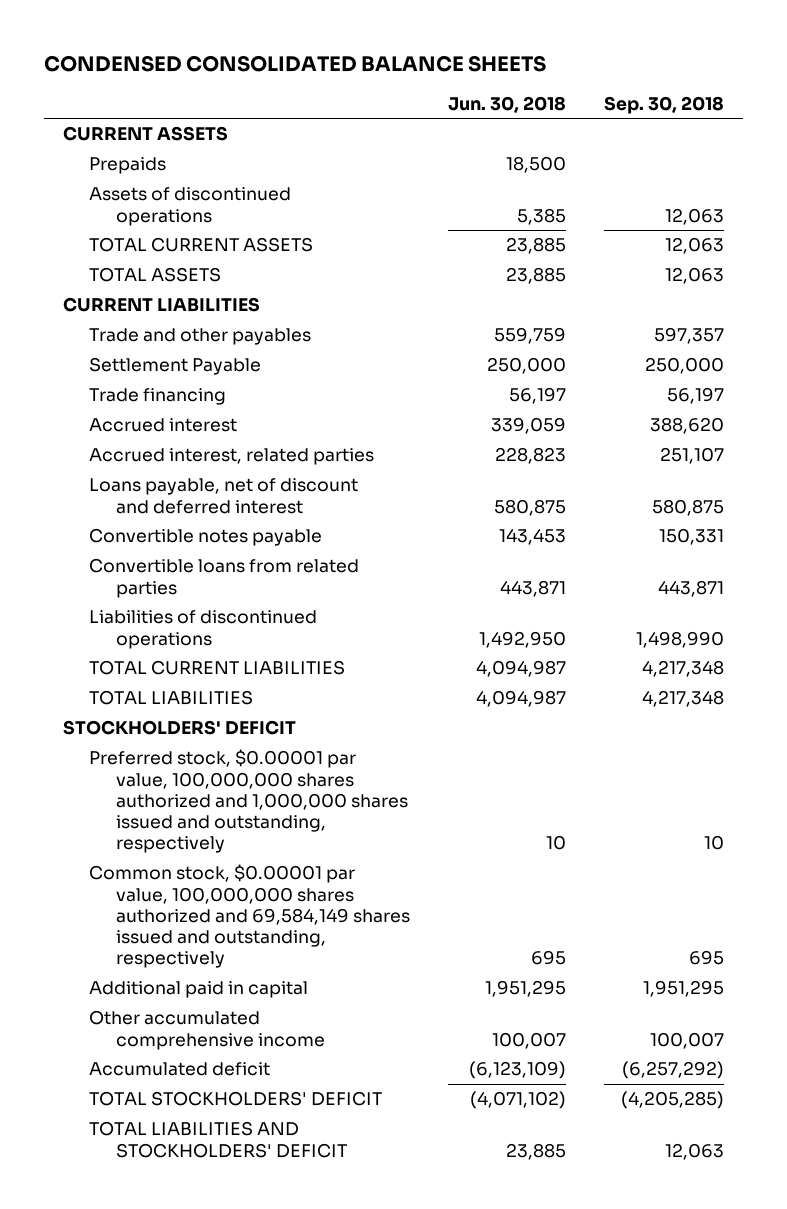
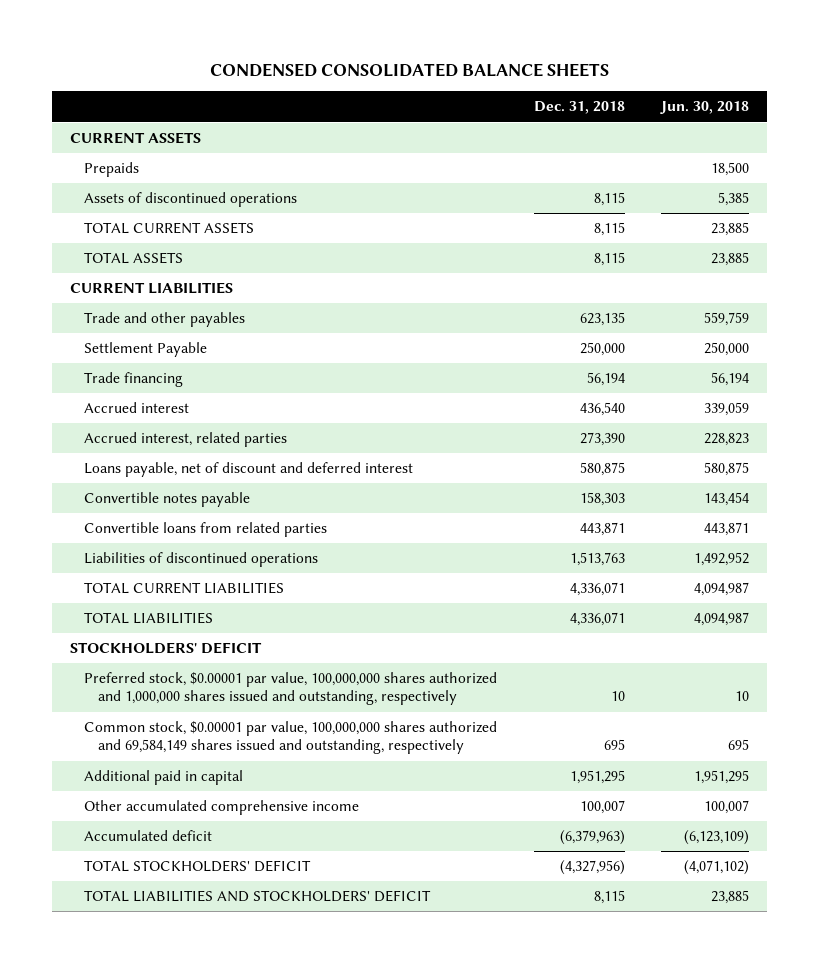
[603,95,724,114] Sep. 30, 2018 -> none
none -> [533,101,625,115] Dec. 31, 2018
[508,387,566,405] 56,197 -> [711,372,750,387] 56,194
[498,528,566,546] 143,453 -> [704,492,750,507] 143,454
[478,630,566,648] 1,492,950 -> [694,552,750,567] 1,492,952

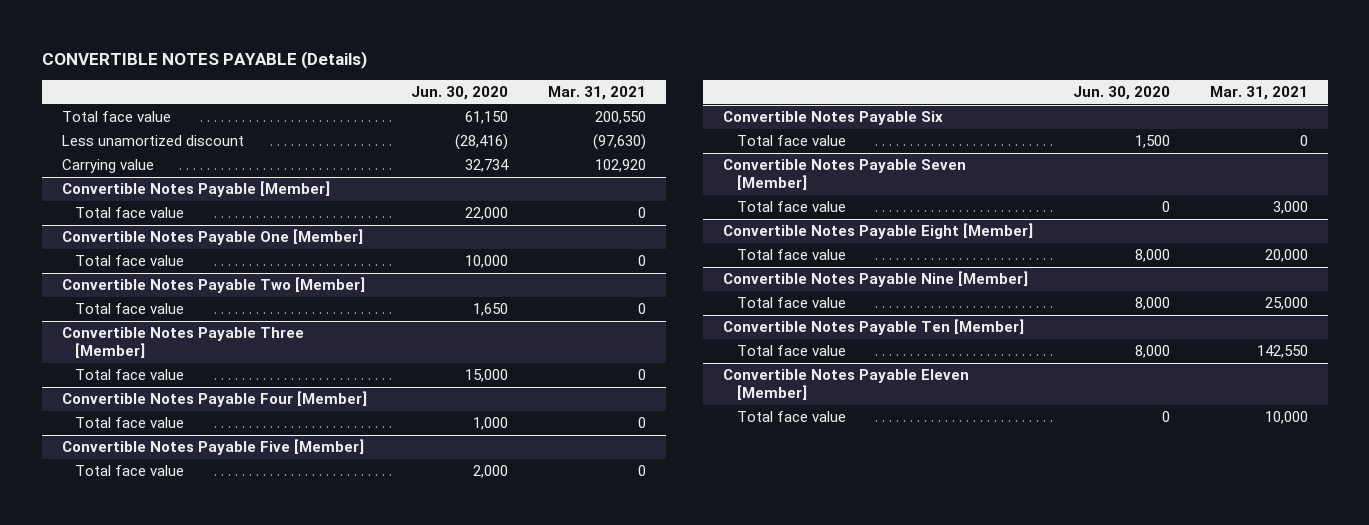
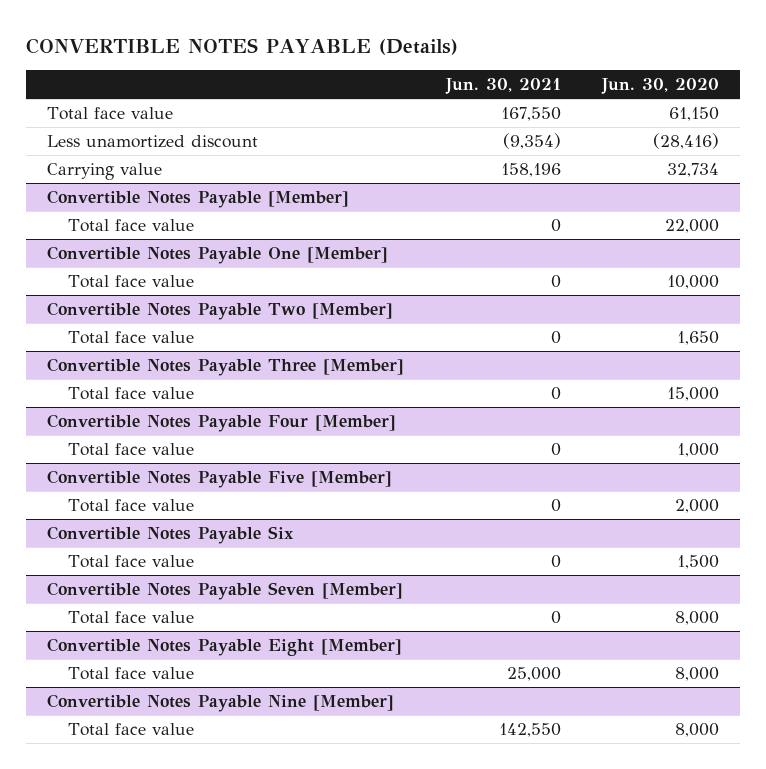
[548,86,647,101] Mar. 31, 2021 -> none
none -> [444,78,561,95] Jun. 30, 2021
[1161,201,1170,213] 0 -> [675,610,720,625] 8,000
[723,319,1025,336] Convertible Notes Payable Ten [Member] -> none
[736,345,846,357] Total face value -> none
[723,369,970,400] Convertible Notes Payable Eleven [Member] -> none
[736,411,846,423] Total face value -> none

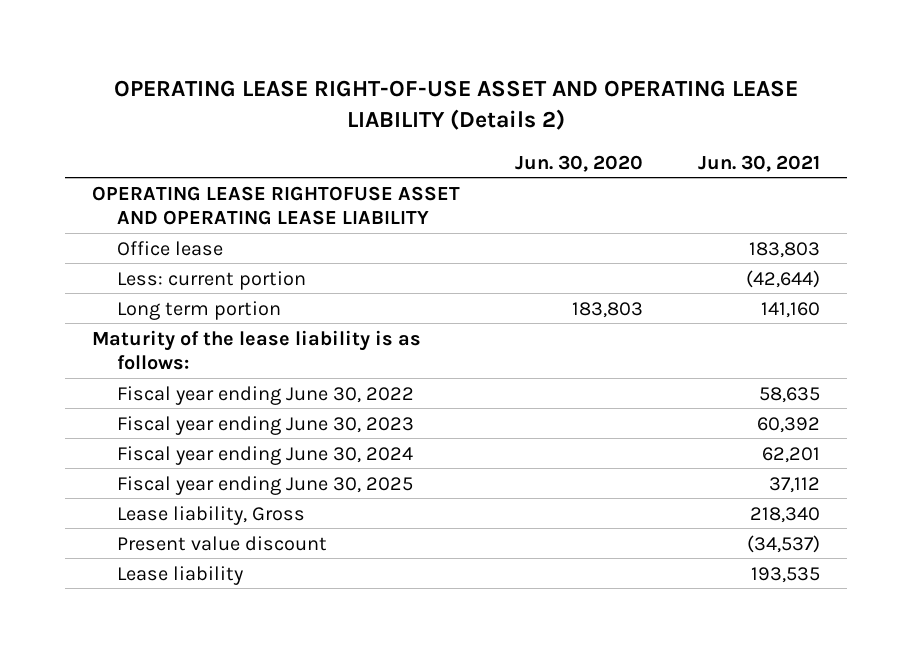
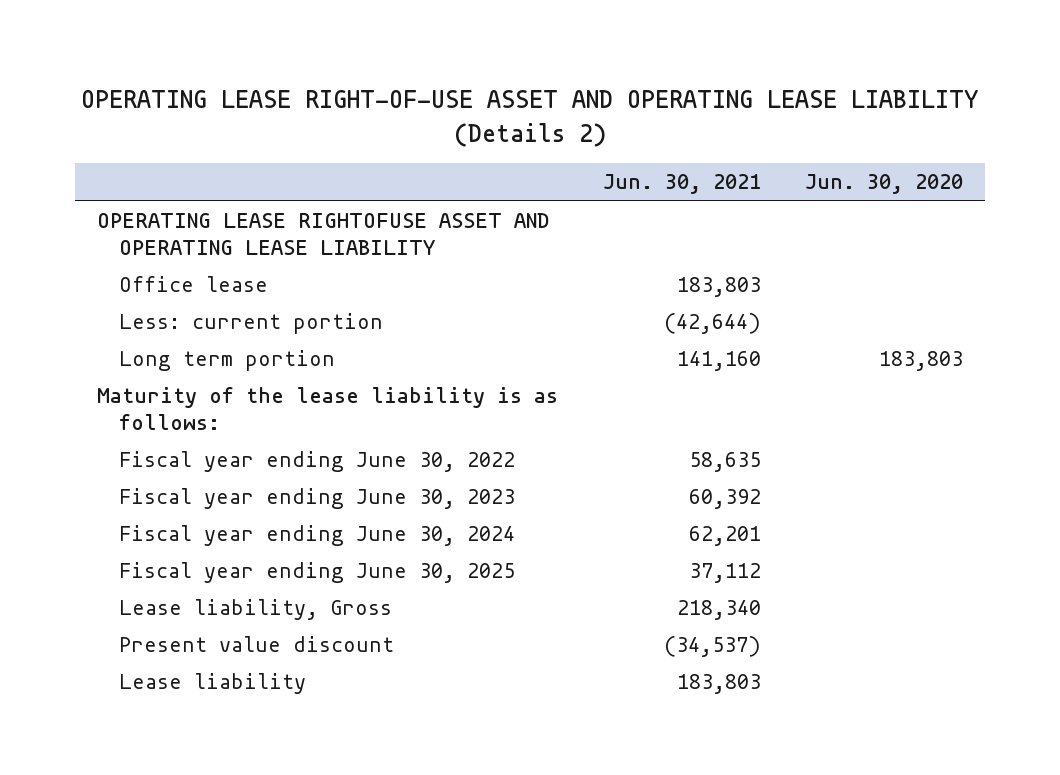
[750,566,820,583] 193,535 -> [676,674,761,695] 183,803

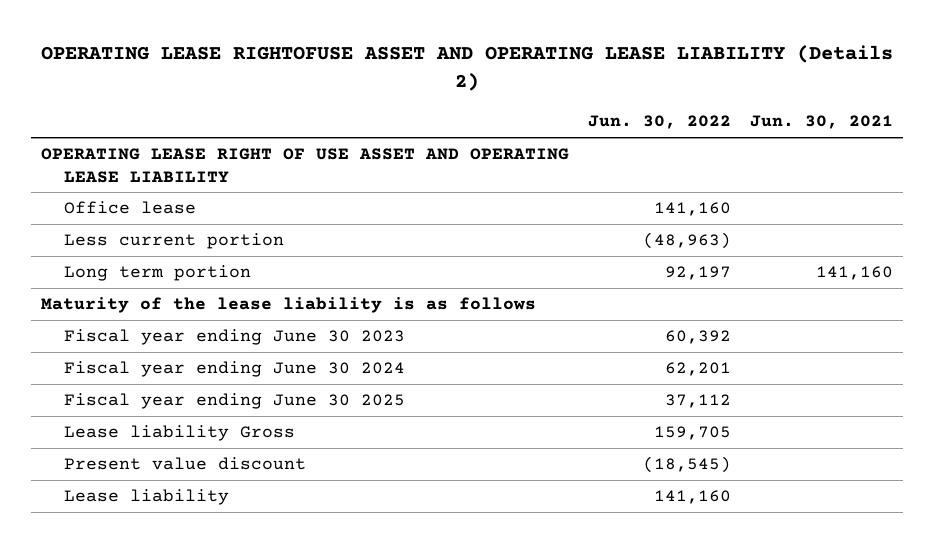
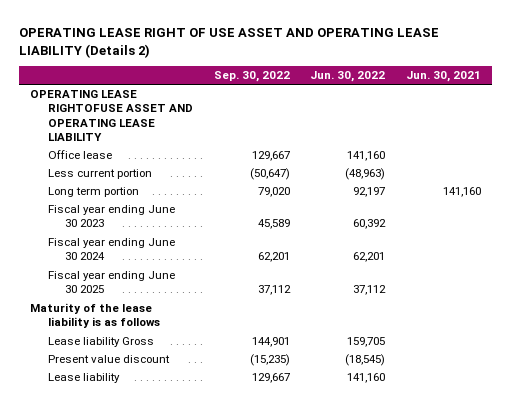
[41,45,894,92] OPERATING LEASE RIGHTOFUSE ASSET AND OPERATING LEASE LIABILITY (Details 2) -> [19,27,440,58] OPERATING LEASE RIGHT OF USE ASSET AND OPERATING LEASE LIABILITY (Details 2)
none -> [213,70,290,82] Sep. 30, 2022
[40,148,569,183] OPERATING LEASE RIGHT OF USE ASSET AND OPERATING LEASE LIABILITY -> [29,90,193,142] OPERATING LEASE RIGHTOFUSE ASSET AND OPERATING LEASE LIABILITY
[40,297,536,314] Maturity of the lease liability is as follows -> [29,303,160,329] Maturity of the lease liability is as follows

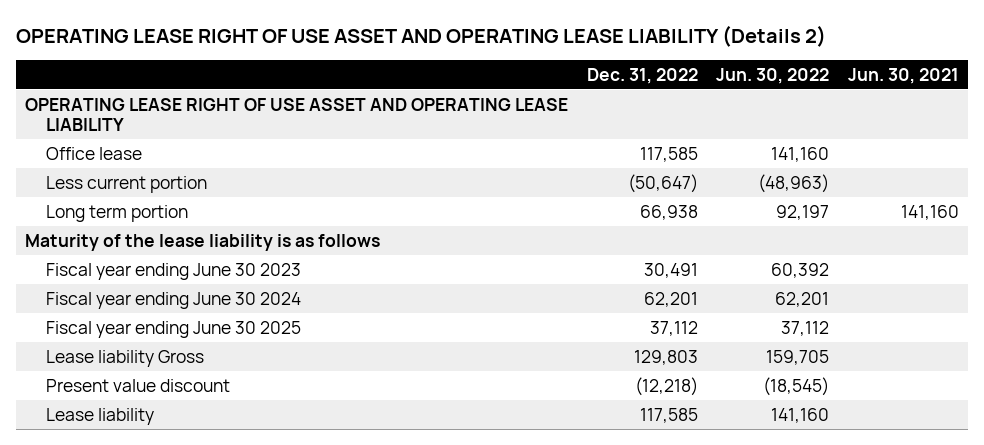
[213,70,290,82] Sep. 30, 2022 -> none
none -> [586,67,698,84] Dec. 31, 2022
[29,90,193,142] OPERATING LEASE RIGHTOFUSE ASSET AND OPERATING LEASE LIABILITY -> [25,97,569,131] OPERATING LEASE RIGHT OF USE ASSET AND OPERATING LEASE LIABILITY
[29,303,160,329] Maturity of the lease liability is as follows -> [25,233,381,251] Maturity of the lease liability is as follows

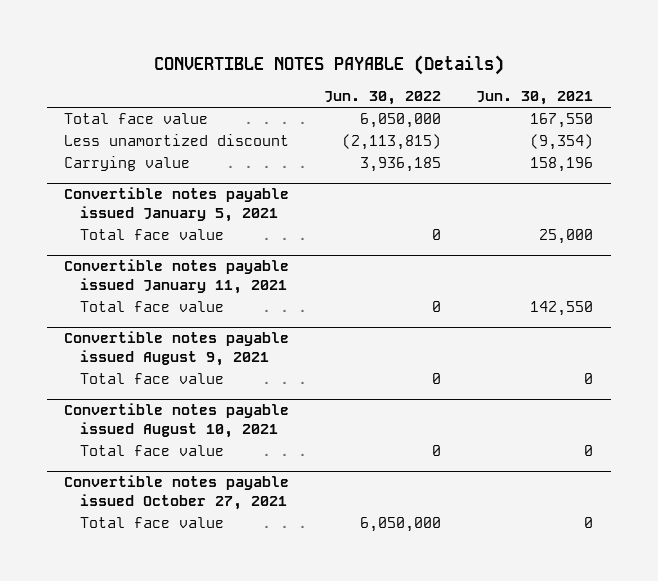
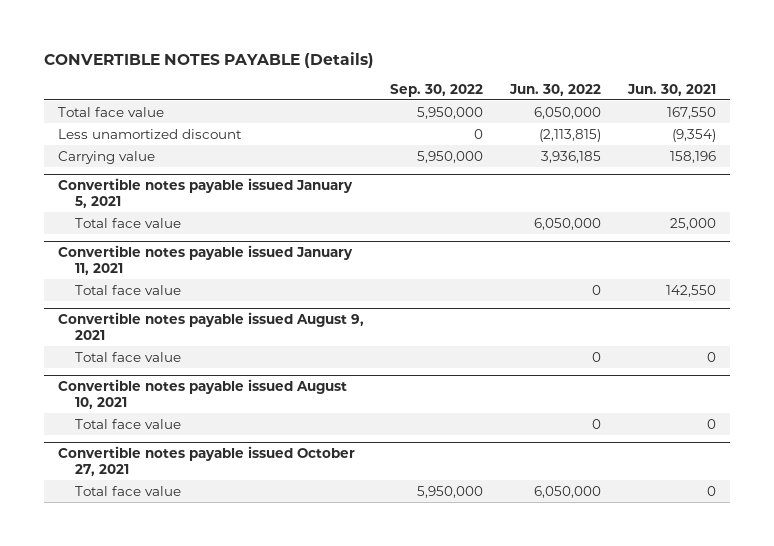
none -> [390,83,484,97] Sep. 30, 2022
[432,229,442,241] 0 -> [534,217,602,230] 6,050,000

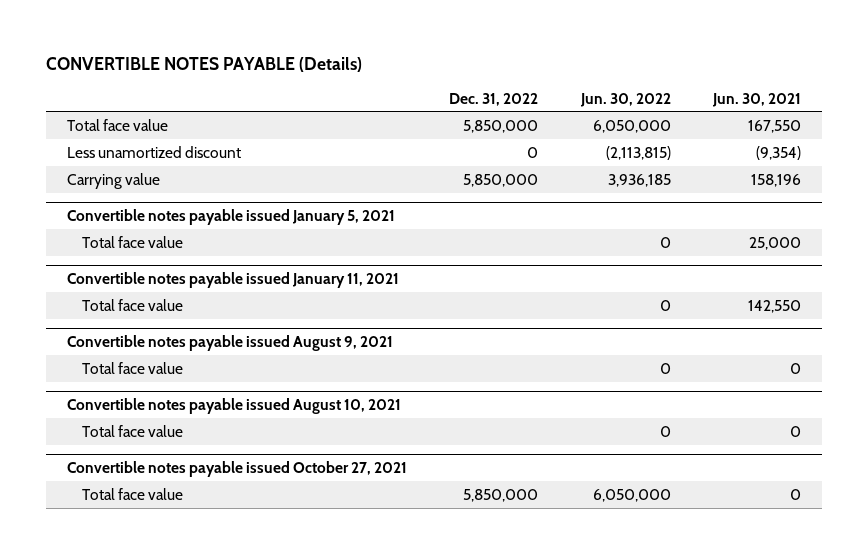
[390,83,484,97] Sep. 30, 2022 -> none
none -> [449,92,539,106] Dec. 31, 2022
[534,217,602,230] 6,050,000 -> [659,236,671,248] 0

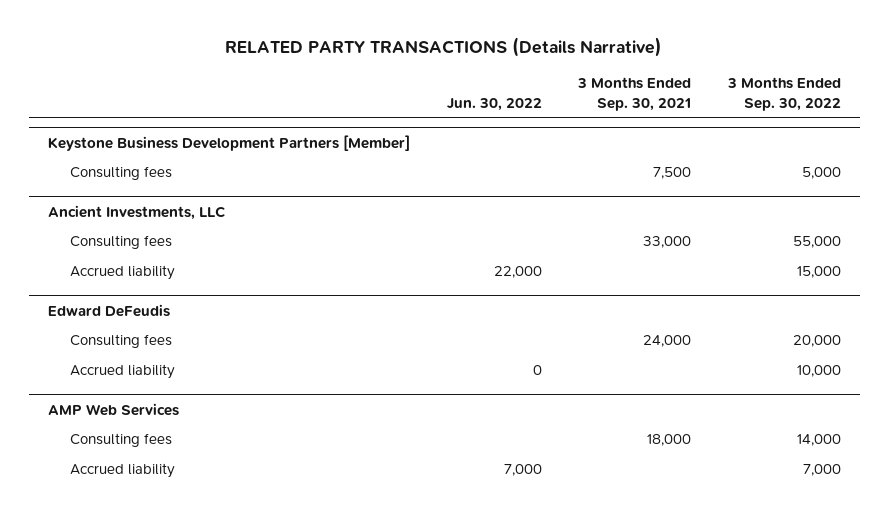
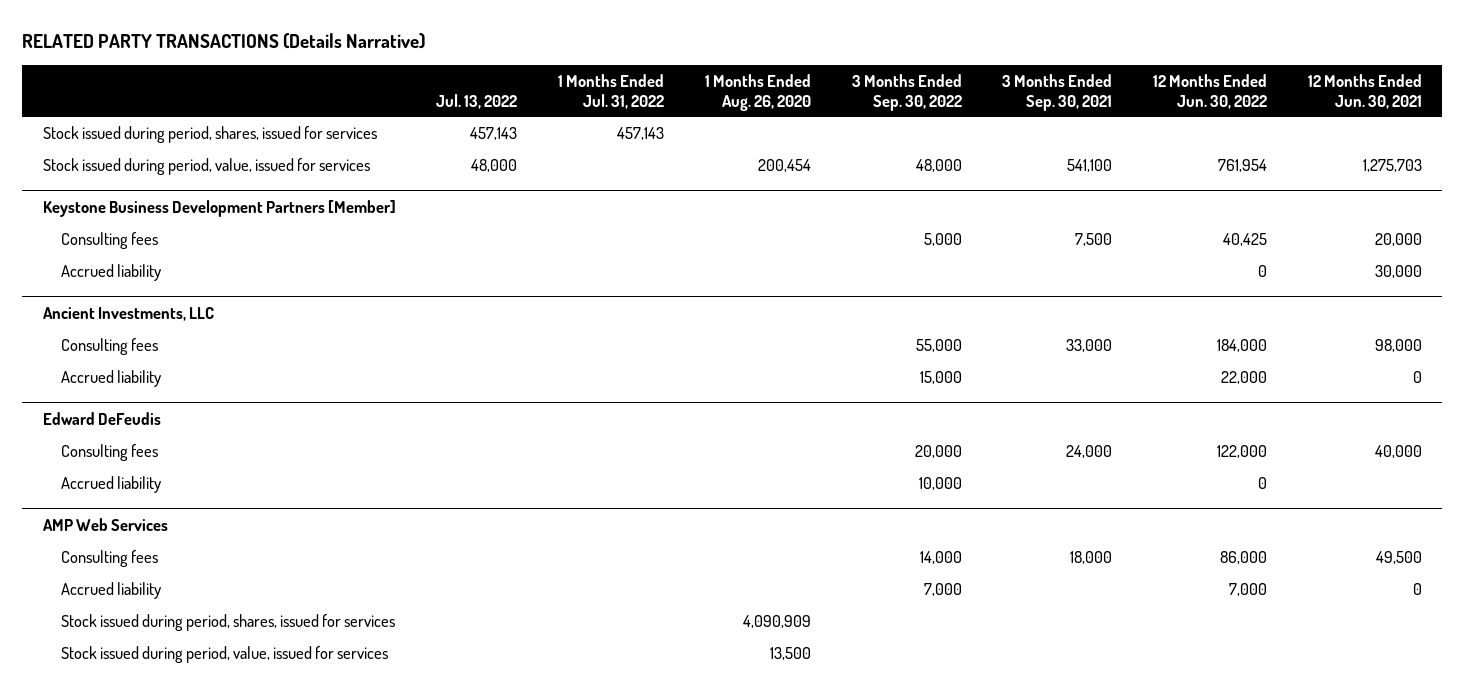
[446,97,542,111] Jun. 30, 2022 -> none
none -> [436,93,518,109] Jul. 13, 2022
none -> [558,73,665,109] 1 Months Ended Jul. 31, 2022
none -> [704,73,811,111] 1 Months Ended Aug. 26, 2020
none -> [1153,73,1268,109] 12 Months Ended Jun. 30, 2022
none -> [1308,73,1423,109] 12 Months Ended Jun. 30, 2021
none -> [42,125,377,143] Stock issued during period, shares, issued for services
none -> [42,157,370,175] Stock issued during period, value, issued for services
none -> [61,263,162,281] Accrued liability
none -> [61,613,396,631] Stock issued during period, shares, issued for services
none -> [61,645,389,663] Stock issued during period, value, issued for services

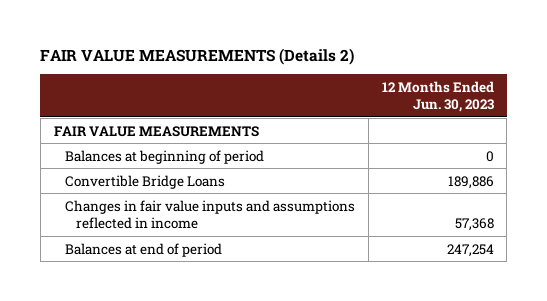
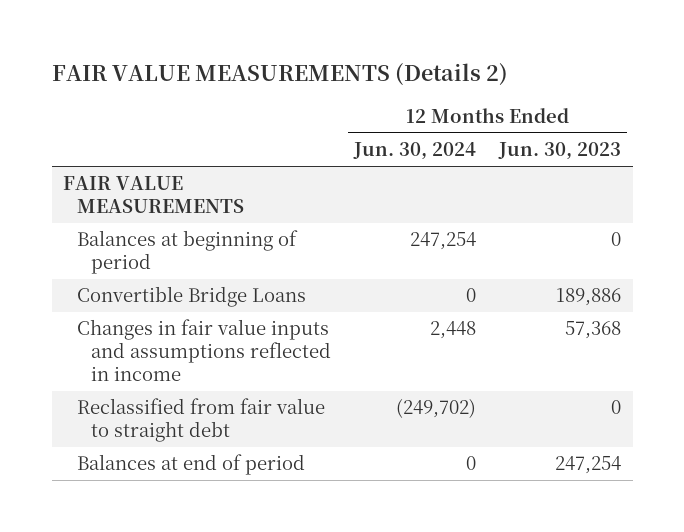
none -> [353,142,477,161] Jun. 30, 2024
none -> [77,398,326,443] Reclassified from fair value to straight debt

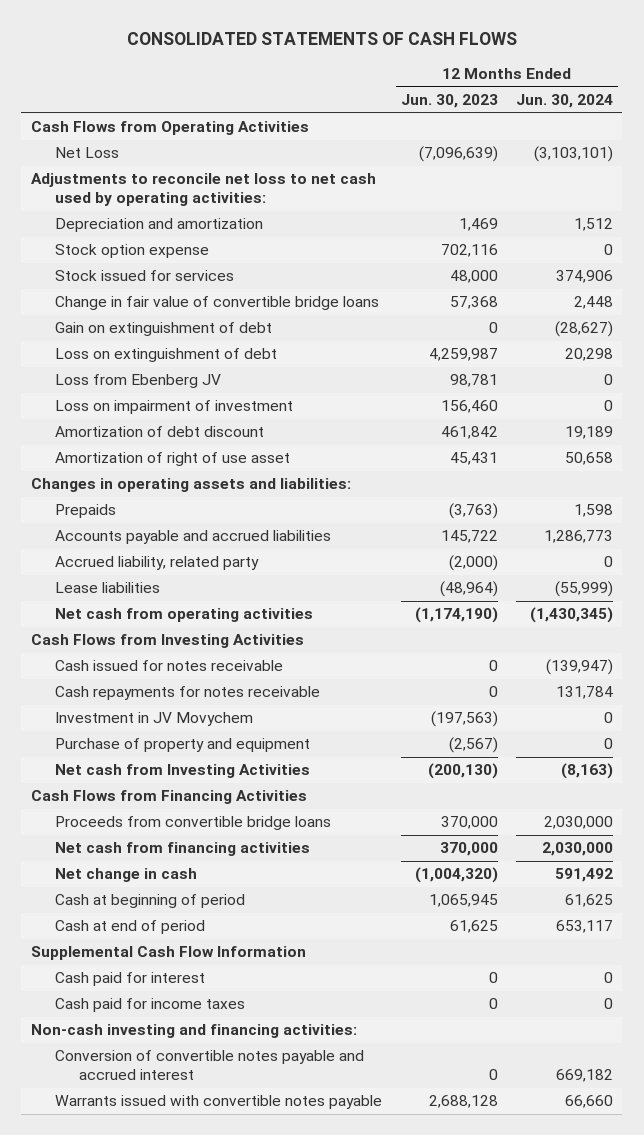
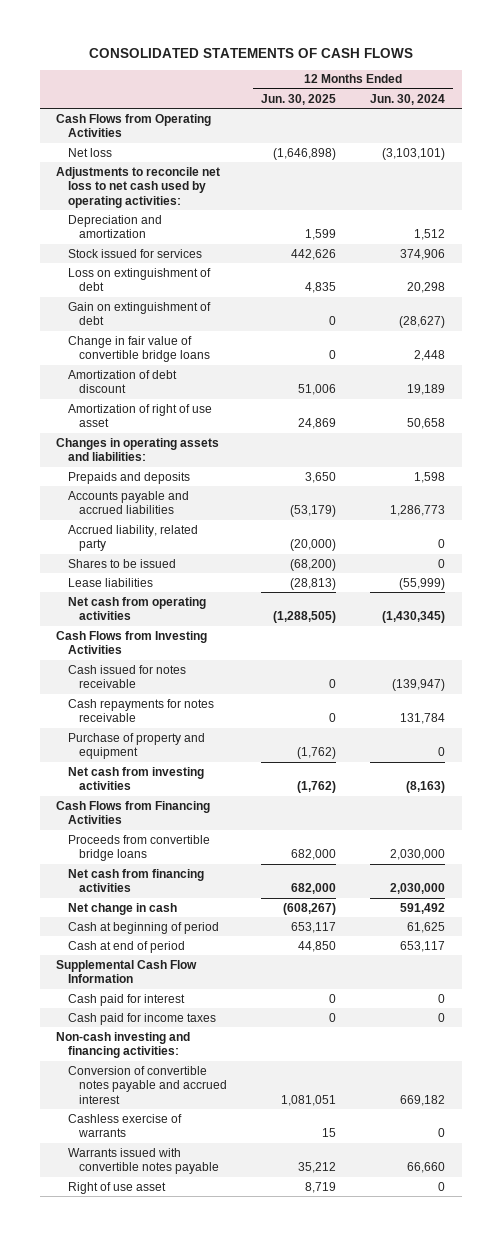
[400,94,498,109] Jun. 30, 2023 -> none
none -> [261,93,337,105] Jun. 30, 2025
[54,147,119,159] Net Loss -> [67,147,112,157] Net loss
[54,244,209,259] Stock option expense -> none
[54,374,221,389] Loss from Ebenberg JV -> none
[54,400,293,415] Loss on impairment of investment -> none
[54,322,272,337] Gain on extinguishment of debt -> [67,301,211,326] Gain on extinguishment of debt
[54,296,379,311] Change in fair value of convertible bridge loans -> [67,335,211,363] Change in fair value of convertible bridge loans
[54,504,116,519] Prepaids -> [67,471,190,484] Prepaids and deposits
none -> [67,558,176,568] Shares to be issued
[54,712,253,727] Investment in JV Movychem -> none
[54,764,310,779] Net cash from Investing Activities -> [67,766,204,791] Net cash from investing activities
none -> [67,1113,182,1138] Cashless exercise of warrants
none -> [67,1181,166,1194] Right of use asset

